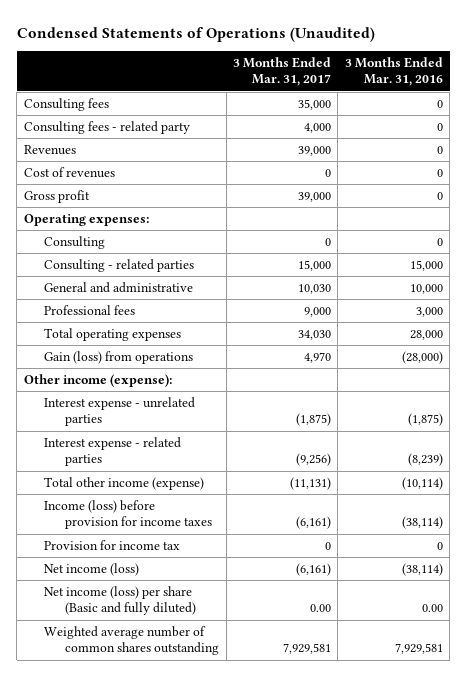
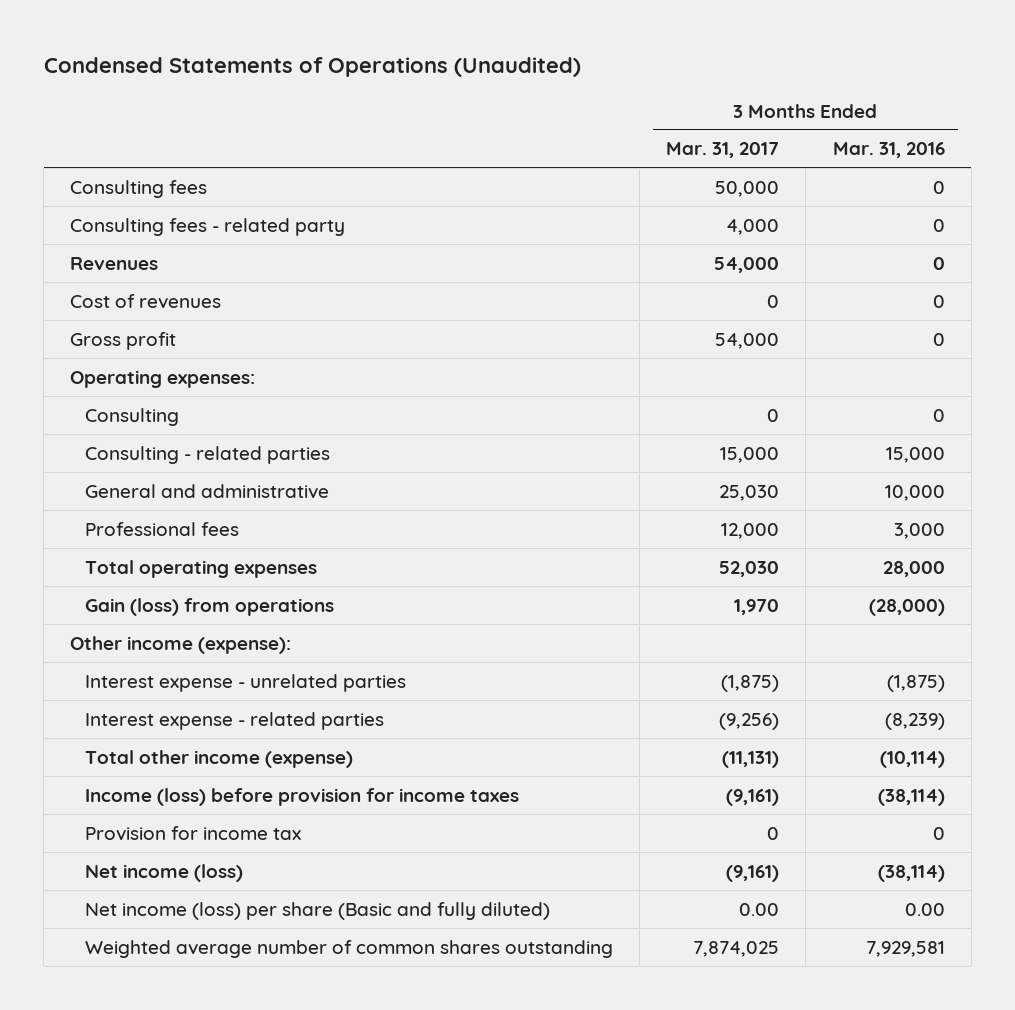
[297,98,331,110] 35,000 -> [715,180,780,197] 50,000
[297,145,331,156] 39,000 -> [714,256,780,273] 54,000
[297,191,331,202] 39,000 -> [715,332,780,349] 54,000
[297,283,331,294] 10,030 -> [719,484,780,501] 25,030
[303,306,331,317] 9,000 -> [721,522,780,539] 12,000
[297,329,331,340] 34,030 -> [719,560,780,577] 52,030
[303,351,331,363] 4,970 -> [734,598,780,615] 1,970
[295,516,331,530] (6,161) -> [726,788,780,806] (9,161)
[295,562,331,576] (6,161) -> [726,864,780,882] (9,161)
[282,643,331,655] 7,929,581 -> [693,940,780,957] 7,874,025

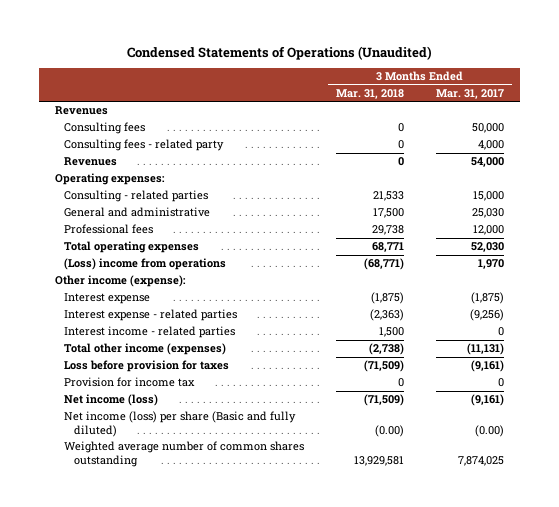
[832,142,945,159] Mar. 31, 2016 -> none
none -> [336,88,405,99] Mar. 31, 2018
none -> [55,106,109,116] Revenues
[70,293,222,309] Cost of revenues -> none
[70,331,177,350] Gross profit -> none
[84,407,179,426] Consulting -> none
[84,597,334,616] Gain (loss) from operations -> [64,258,227,271] (Loss) income from operations
[84,673,406,692] Interest expense - unrelated parties -> [64,293,151,305] Interest expense
none -> [64,326,236,339] Interest income - related parties
[84,749,353,768] Total other income (expense) -> [64,343,227,356] Total other income (expenses)
[84,787,519,806] Income (loss) before provision for income taxes -> [64,360,230,373] Loss before provision for taxes
[739,902,780,916] 0.00 -> [475,424,505,437] (0.00)

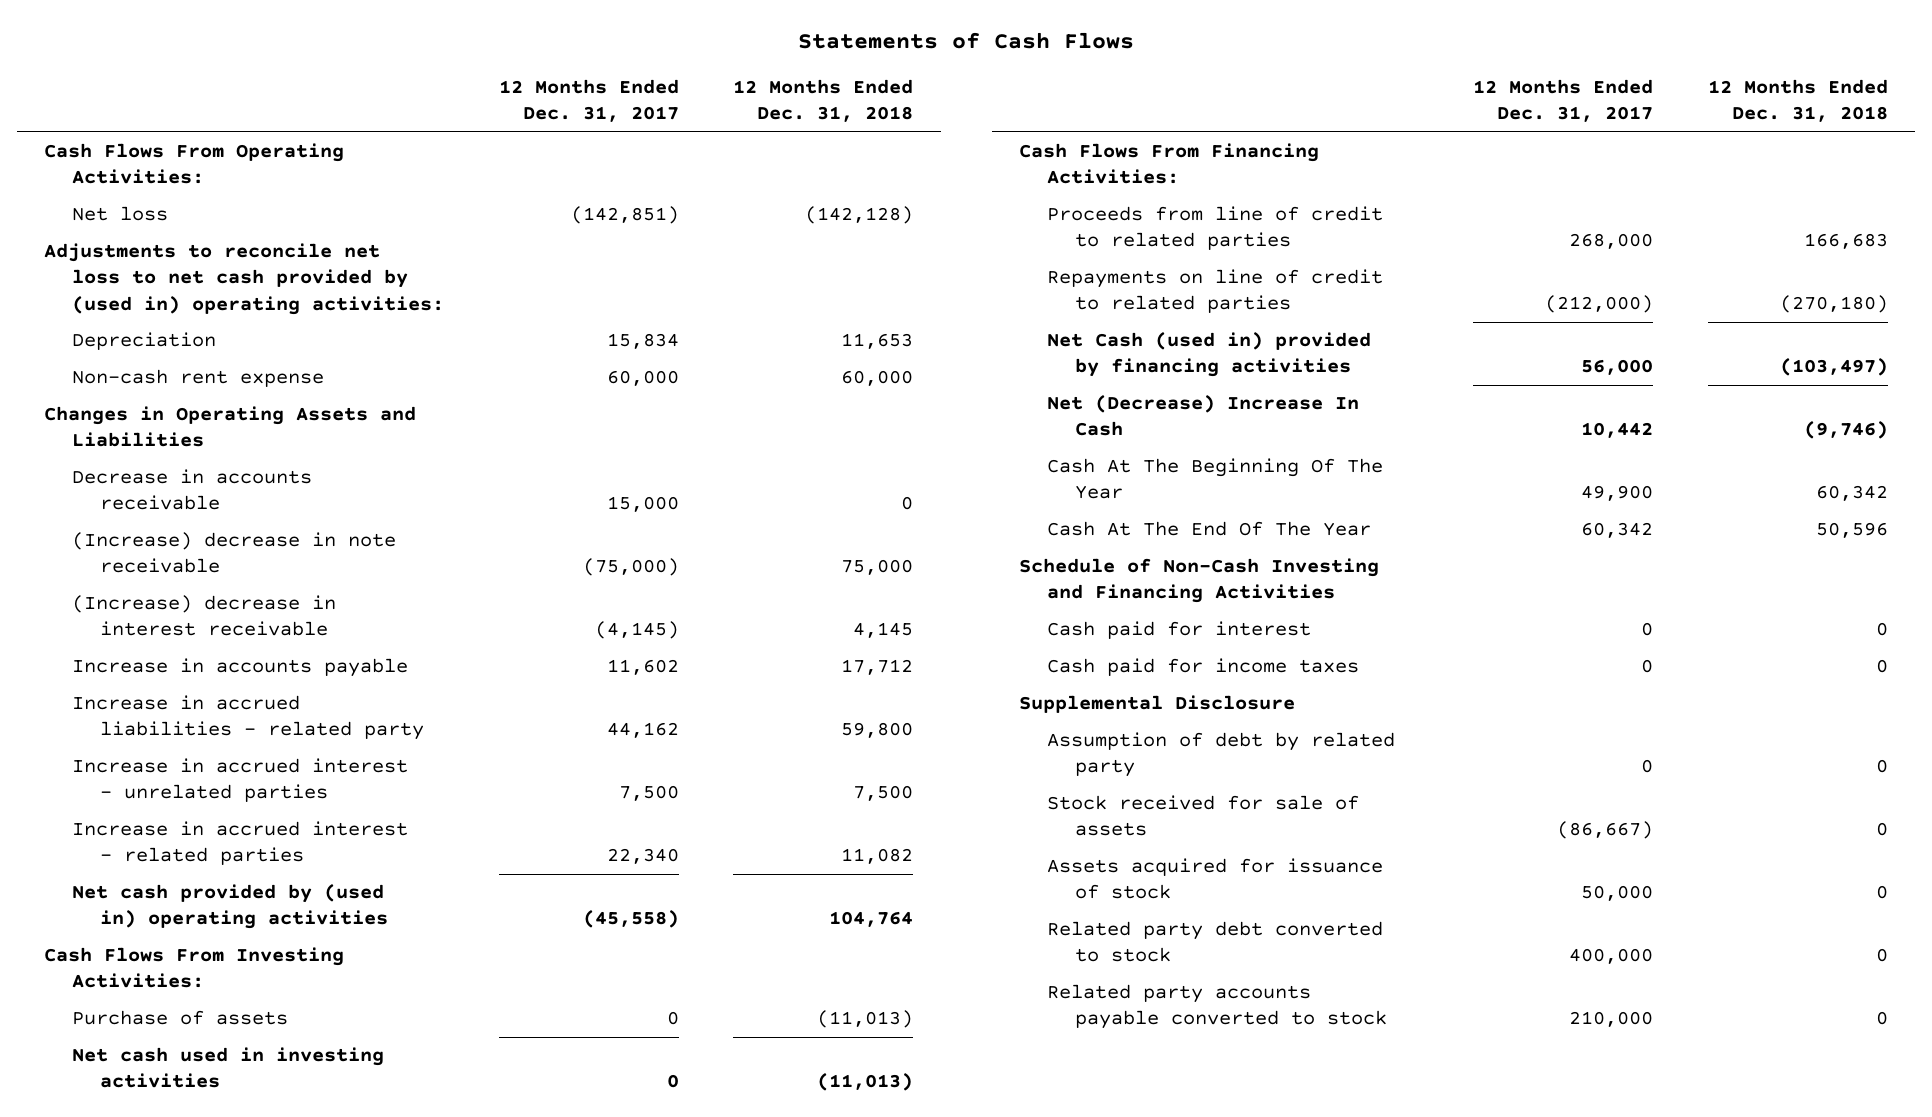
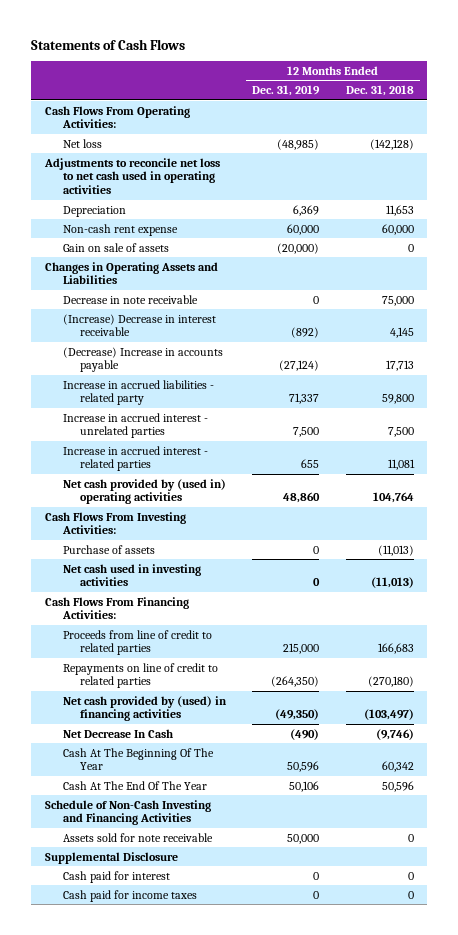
[498,79,679,123] 12 Months Ended Dec. 31, 2017 -> none
none -> [252,85,321,97] Dec. 31, 2019
[44,243,445,315] Adjustments to reconcile net loss to net cash provided by (used in) operating activities: -> [43,157,220,194] Adjustments to reconcile net loss to net cash used in operating activities
none -> [62,242,169,252] Gain on sale of assets
[72,469,313,511] Decrease in accounts receivable -> none
[72,532,397,574] (Increase) decrease in note receivable -> [62,294,198,304] Decrease in note receivable
[72,595,337,637] (Increase) decrease in interest receivable -> [62,313,216,337] (Increase) Decrease in interest receivable
[72,658,409,678] Increase in accounts payable -> [62,346,223,373] (Decrease) Increase in accounts payable
[841,659,914,676] 17,712 -> [385,360,414,372] 17,713
[841,848,914,865] 11,082 -> [387,459,415,471] 11,081
[1046,332,1371,378] Net Cash (used in) provided by financing activities -> [62,695,227,722] Net cash provided by (used) in financing activities
[1046,395,1359,437] Net (Decrease) Increase In Cash -> [62,728,173,738] Net Decrease In Cash
none -> [62,832,213,842] Assets sold for note receivable
[1018,695,1295,714] Supplemental Disclosure -> [44,851,178,864] Supplemental Disclosure
[1046,732,1395,778] Assumption of debt by related party -> none
[1046,795,1359,837] Stock received for sale of assets -> none
[1046,858,1383,900] Assets acquired for issuance of stock -> none
[1046,921,1383,963] Related party debt converted to stock -> none
[1046,984,1387,1030] Related party accounts payable converted to stock -> none

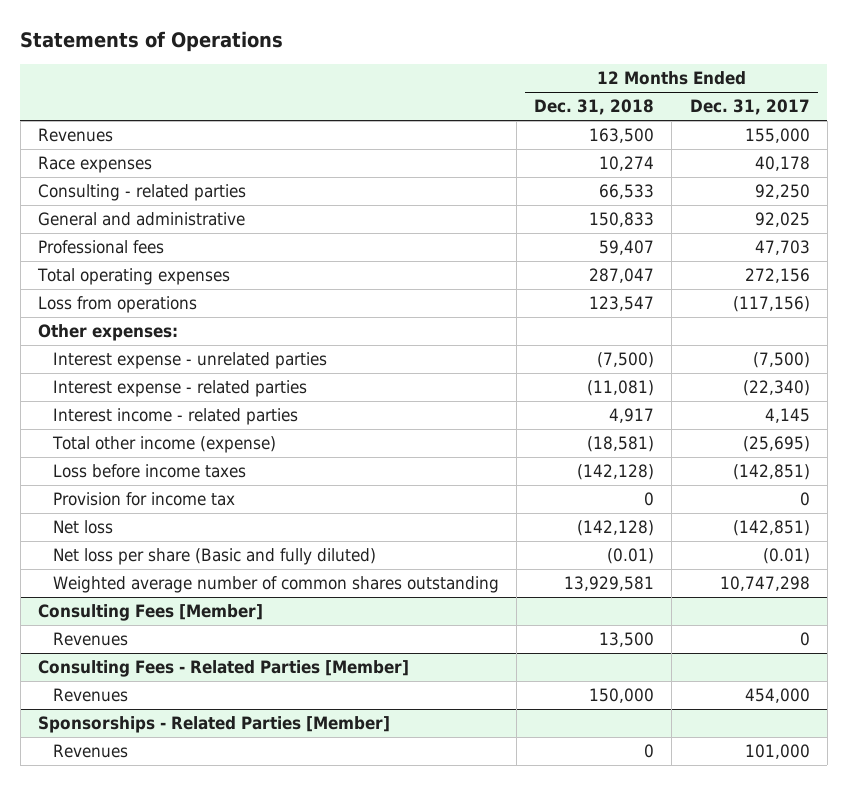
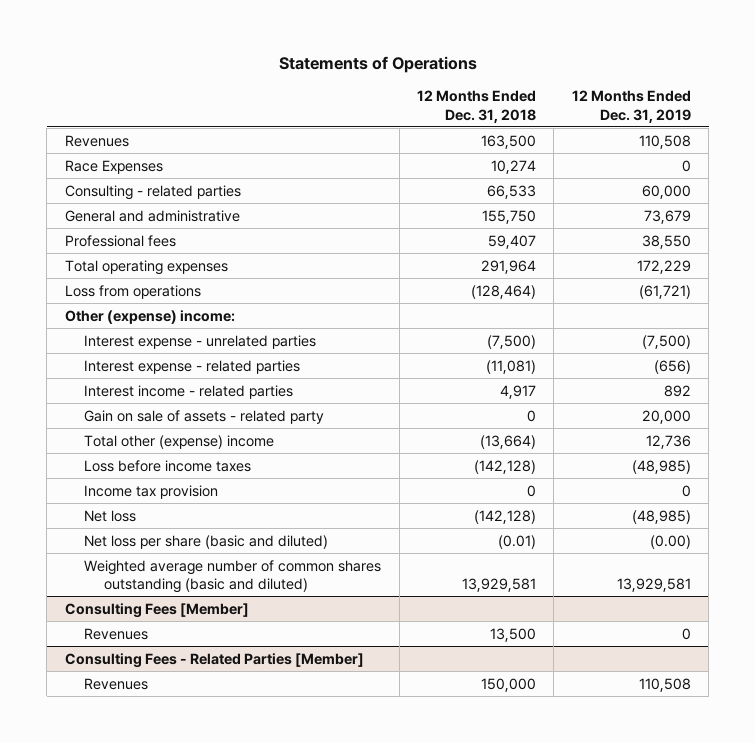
[689,99,810,116] Dec. 31, 2017 -> none
none -> [571,90,691,123] 12 Months Ended Dec. 31, 2019
[38,156,153,174] Race expenses -> [64,159,163,174] Race Expenses
[589,212,655,228] 150,833 -> [481,209,536,224] 155,750
[38,324,179,342] Other expenses: -> none
[589,268,655,284] 287,047 -> [480,259,536,274] 291,964
[589,296,655,312] 123,547 -> [470,284,536,299] (128,464)
none -> [64,309,235,324] Other (expense) income:
none -> [84,409,325,424] Gain on sale of assets - related party
[51,436,276,454] Total other income (expense) -> [84,434,275,449] Total other (expense) income
[587,436,655,453] (18,581) -> [479,434,536,449] (13,664)
[52,492,235,507] Provision for income tax -> [84,484,219,499] Income tax provision
[52,548,376,566] Net loss per share (Basic and fully diluted) -> [84,534,329,549] Net loss per share (basic and diluted)
[52,576,499,594] Weighted average number of common shares outstanding -> [84,559,382,593] Weighted average number of common shares outstanding (basic and diluted)
[38,716,391,734] Sponsorships - Related Parties [Member] -> none
[52,744,128,759] Revenues -> none

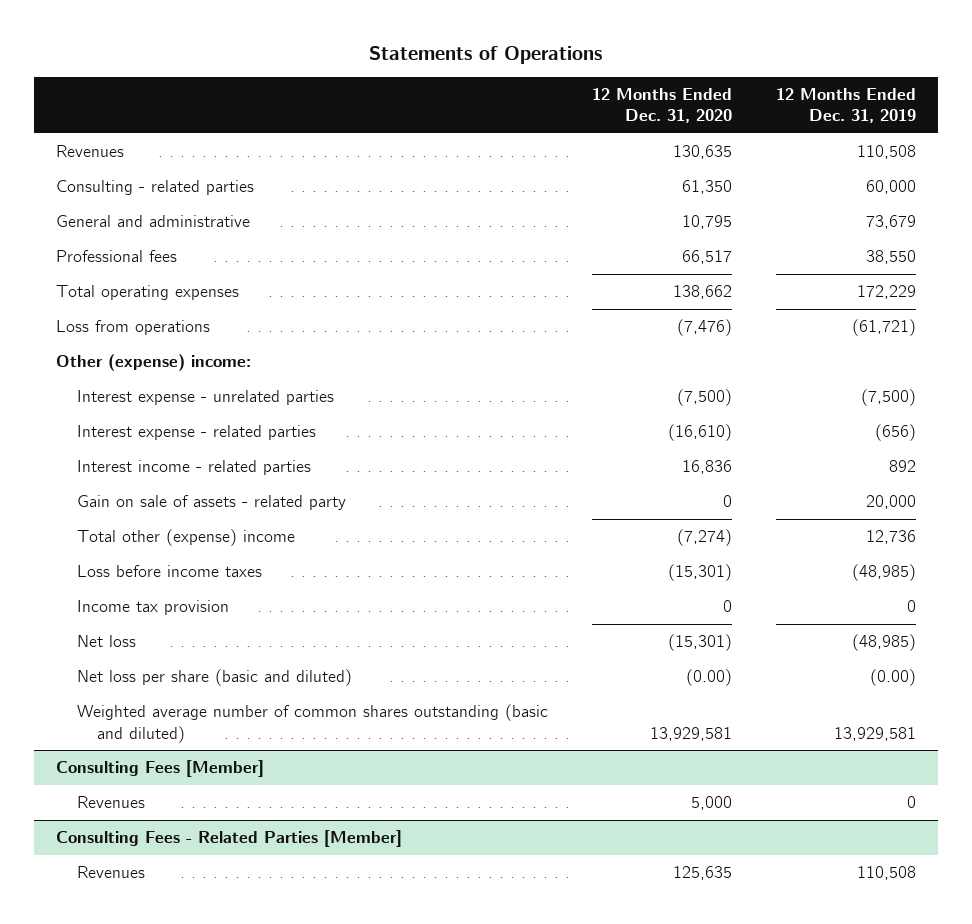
[416,90,536,123] 12 Months Ended Dec. 31, 2018 -> none
none -> [591,87,732,124] 12 Months Ended Dec. 31, 2020
[64,159,163,174] Race Expenses -> none

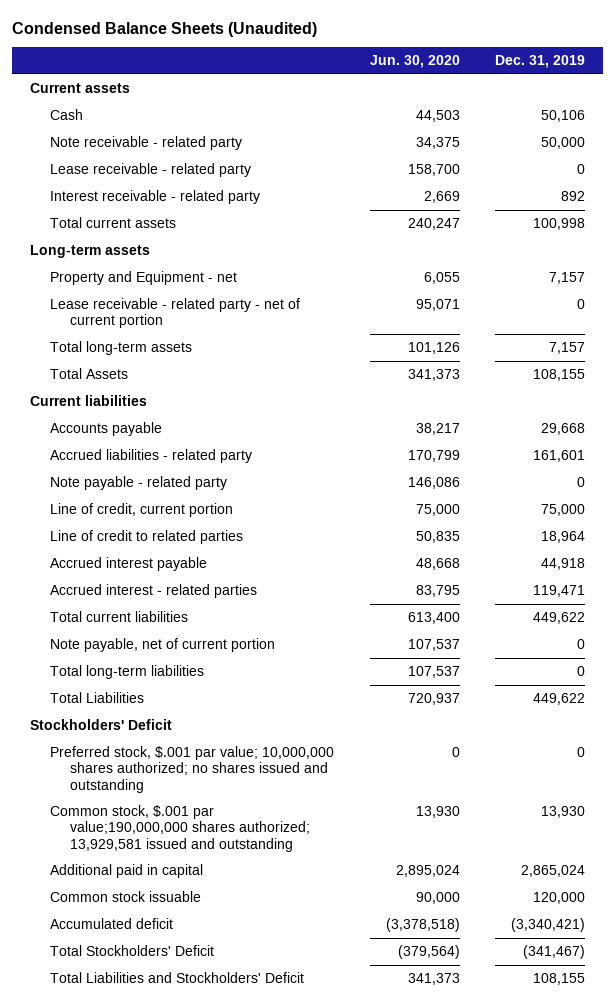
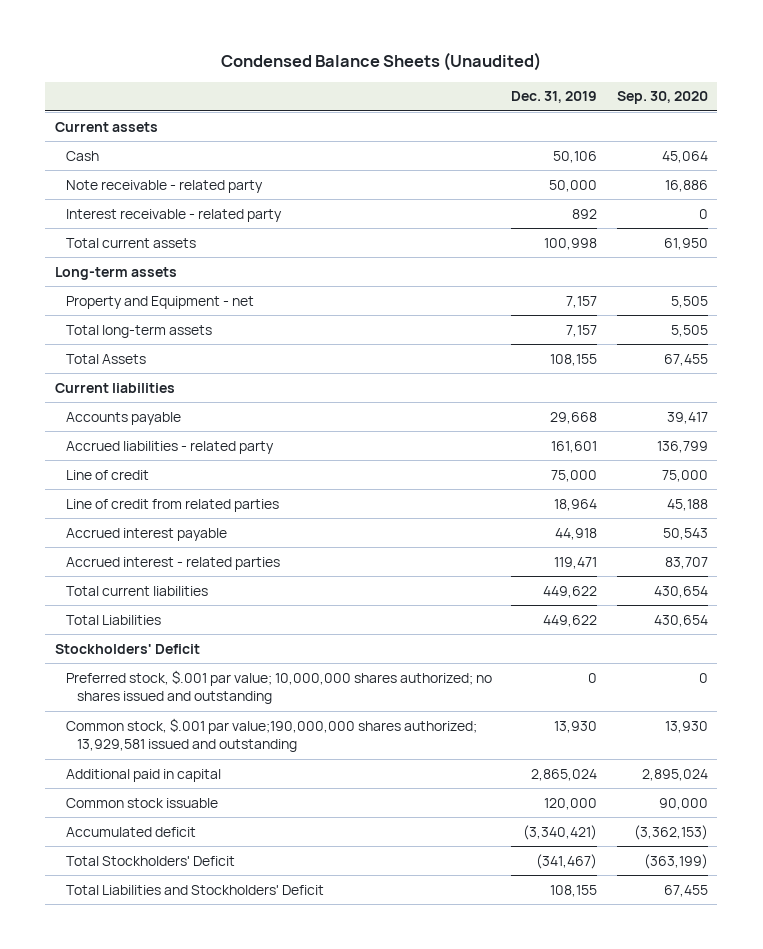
[369,55,460,69] Jun. 30, 2020 -> none
none -> [616,91,708,105] Sep. 30, 2020
[50,163,252,178] Lease receivable - related party -> none
[50,298,301,329] Lease receivable - related party - net of current portion -> none
[50,476,228,491] Note payable - related party -> none
[50,503,234,518] Line of credit, current portion -> [66,469,150,480] Line of credit
[50,530,244,545] Line of credit to related parties -> [66,498,280,512] Line of credit from related parties
[50,638,276,653] Note payable, net of current portion -> none
[50,665,205,680] Total long-term liabilities -> none

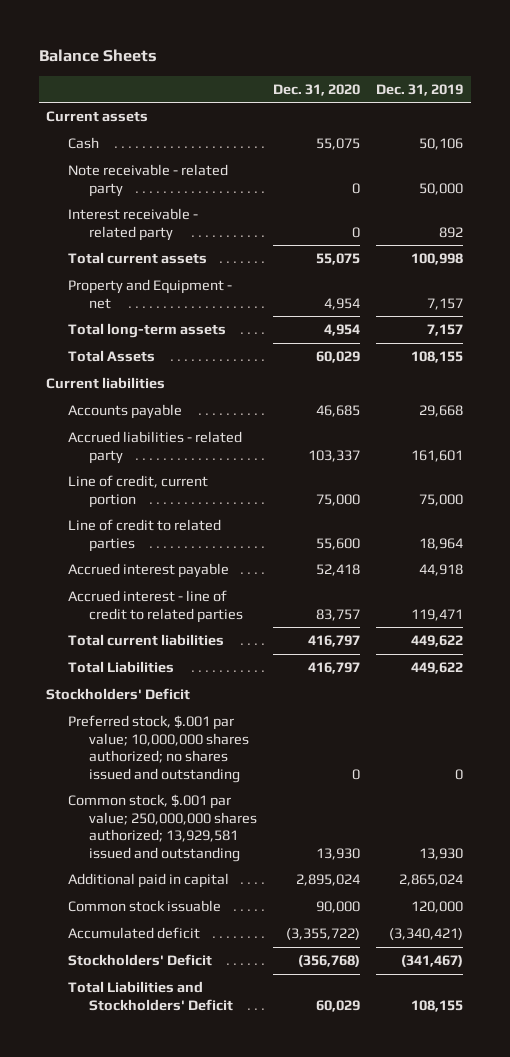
[221,52,542,72] Condensed Balance Sheets (Unaudited) -> [38,49,157,63] Balance Sheets
[616,91,708,105] Sep. 30, 2020 -> none
none -> [273,83,361,96] Dec. 31, 2020
[54,266,177,280] Long-term assets -> none
[66,469,150,480] Line of credit -> [67,475,208,508] Line of credit, current portion
[66,498,280,512] Line of credit from related parties -> [67,519,221,552] Line of credit to related parties
[66,556,281,570] Accrued interest - related parties -> [67,590,244,623] Accrued interest - line of credit to related parties
[66,717,478,753] Common stock, $.001 par value;190,000,000 shares authorized; 13,929,581 issued and outstanding -> [67,794,258,862] Common stock, $.001 par value; 250,000,000 shares authorized; 13,929,581 issued and outstanding
[66,855,236,866] Total Stockholders' Deficit -> [67,954,212,967] Stockholders' Deficit

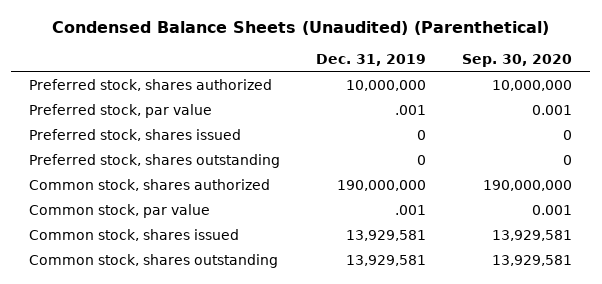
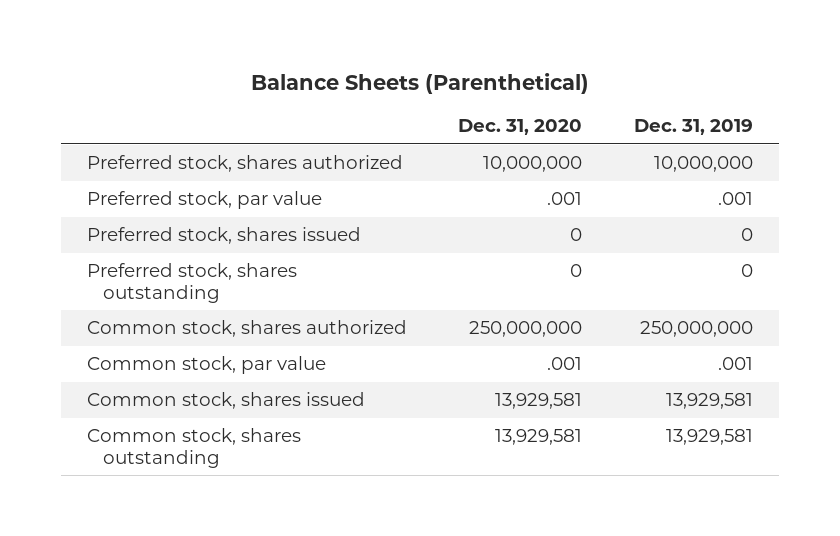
[51,20,549,35] Condensed Balance Sheets (Unaudited) (Parenthetical) -> [250,72,589,94] Balance Sheets (Parenthetical)
[462,54,573,68] Sep. 30, 2020 -> none
none -> [458,119,583,136] Dec. 31, 2020
[337,180,427,192] 190,000,000 -> [639,321,753,338] 250,000,000

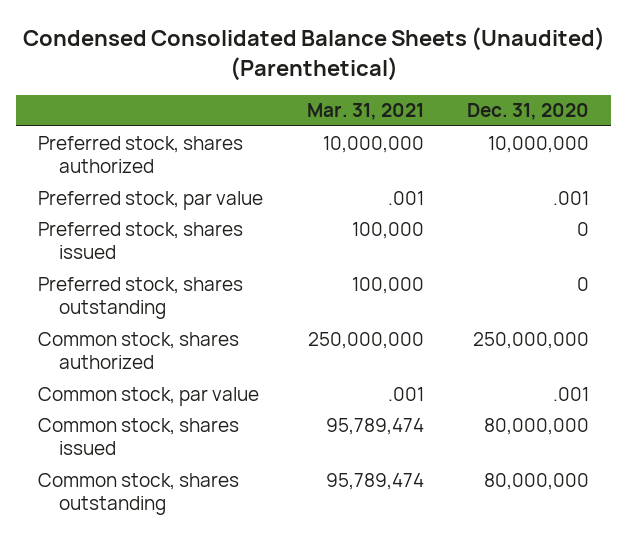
[250,72,589,94] Balance Sheets (Parenthetical) -> [22,26,605,81] Condensed Consolidated Balance Sheets (Unaudited) (Parenthetical)
[633,119,753,136] Dec. 31, 2019 -> none
none -> [306,103,424,121] Mar. 31, 2021
[495,393,583,410] 13,929,581 -> [484,417,590,435] 80,000,000
[495,429,583,446] 13,929,581 -> [484,472,590,490] 80,000,000

